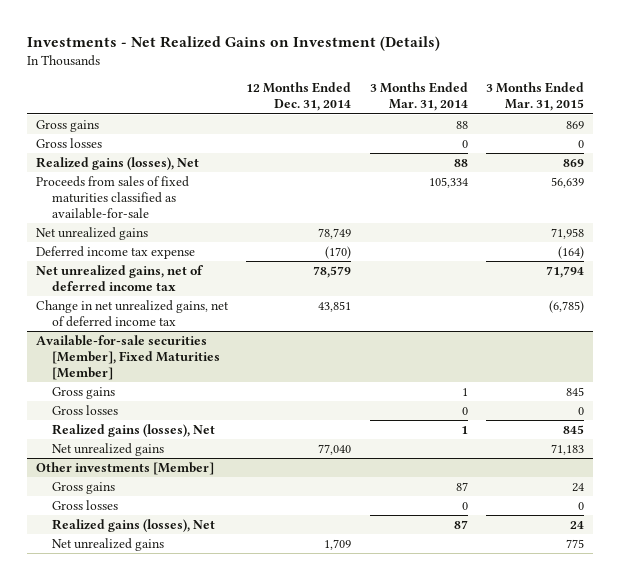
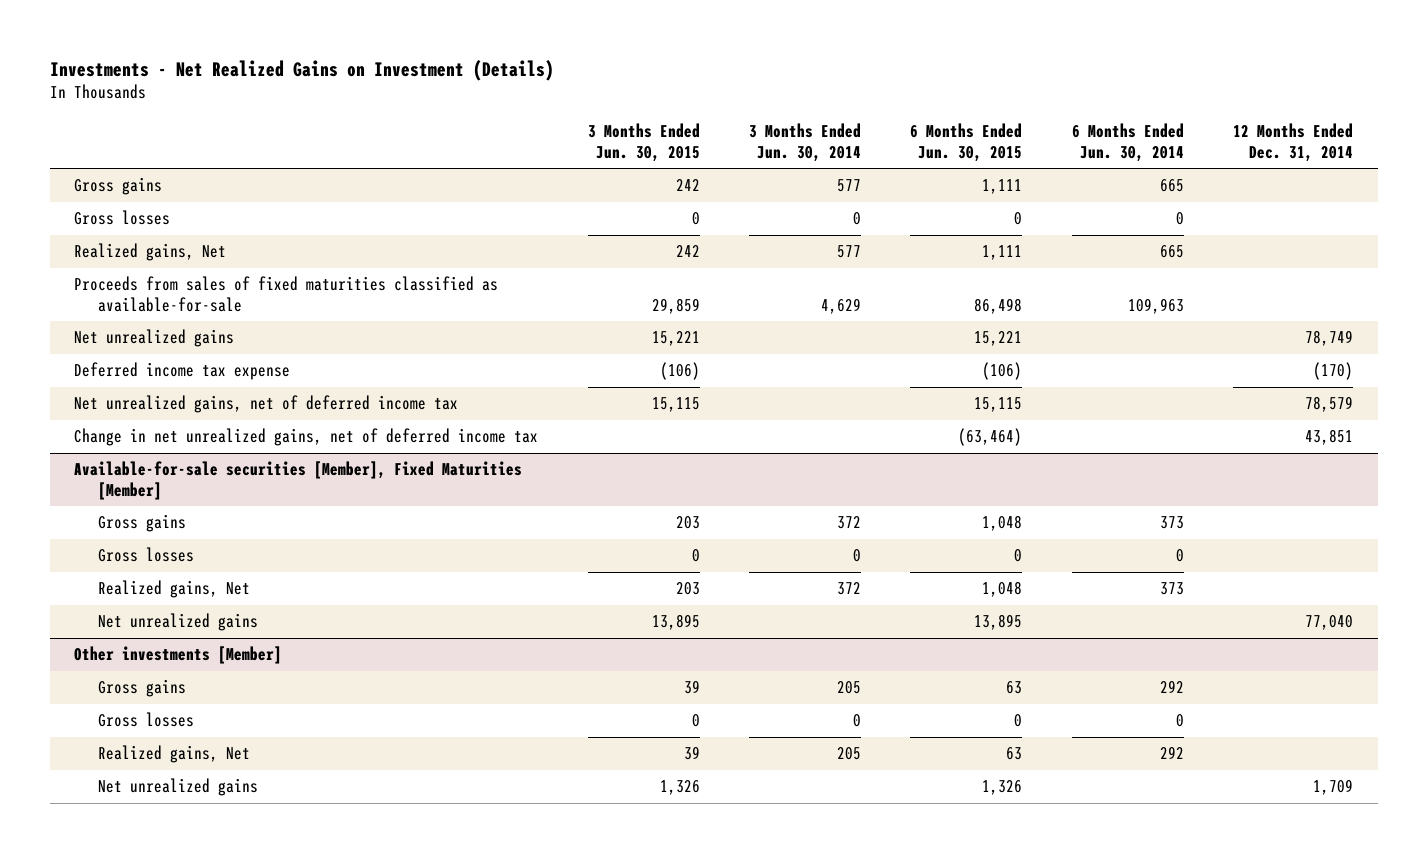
[369,82,468,112] 3 Months Ended Mar. 31, 2014 -> none
[486,82,585,112] 3 Months Ended Mar. 31, 2015 -> none
none -> [587,123,700,162] 3 Months Ended Jun. 30, 2015
none -> [748,123,861,162] 3 Months Ended Jun. 30, 2014
none -> [910,123,1023,162] 6 Months Ended Jun. 30, 2015
none -> [1071,123,1184,162] 6 Months Ended Jun. 30, 2014
[35,156,199,170] Realized gains (losses), Net -> [74,243,227,262] Realized gains, Net
[52,423,216,437] Realized gains (losses), Net -> [98,580,251,599] Realized gains, Net
[52,518,216,532] Realized gains (losses), Net -> [98,745,251,764] Realized gains, Net

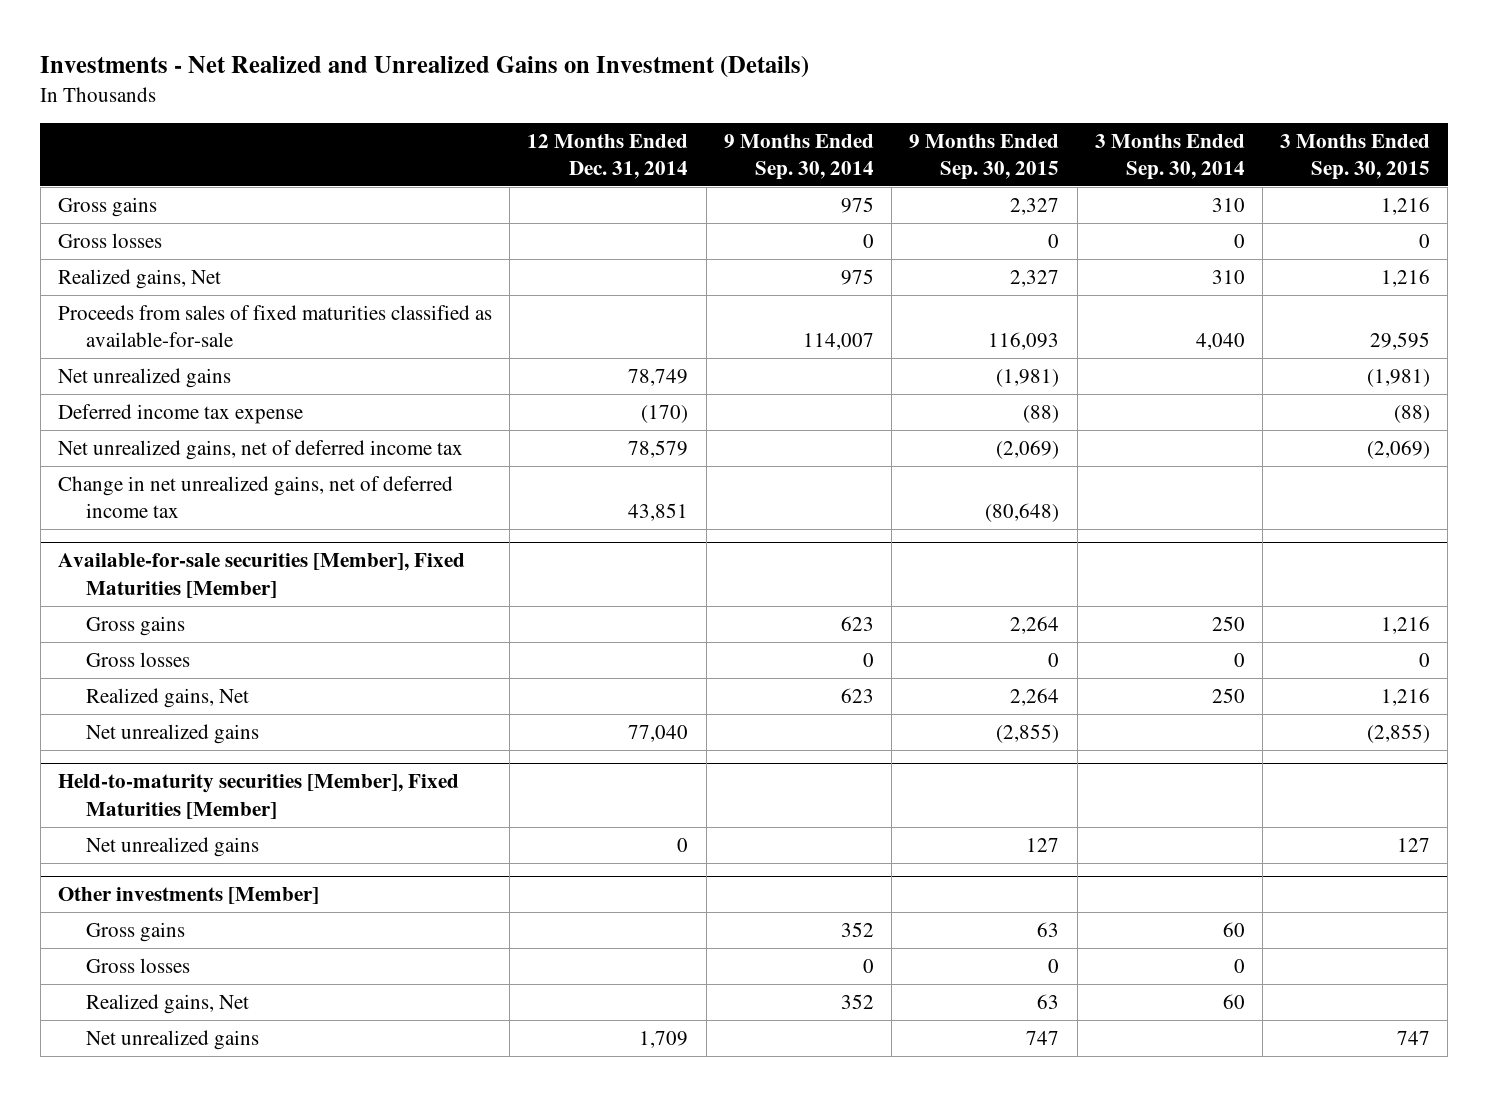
[49,59,554,81] Investments - Net Realized Gains on Investment (Details) -> [40,56,810,79] Investments - Net Realized and Unrealized Gains on Investment (Details)
[587,123,700,162] 3 Months Ended Jun. 30, 2015 -> none
[748,123,861,162] 3 Months Ended Jun. 30, 2014 -> none
[910,123,1023,162] 6 Months Ended Jun. 30, 2015 -> none
[1071,123,1184,162] 6 Months Ended Jun. 30, 2014 -> none
none -> [723,133,874,180] 9 Months Ended Sep. 30, 2014
none -> [909,133,1060,180] 9 Months Ended Sep. 30, 2015
none -> [1094,133,1245,180] 3 Months Ended Sep. 30, 2014
none -> [1280,133,1431,180] 3 Months Ended Sep. 30, 2015
none -> [58,774,460,819] Held-to-maturity securities [Member], Fixed Maturities [Member]
none -> [85,836,259,857] Net unrealized gains

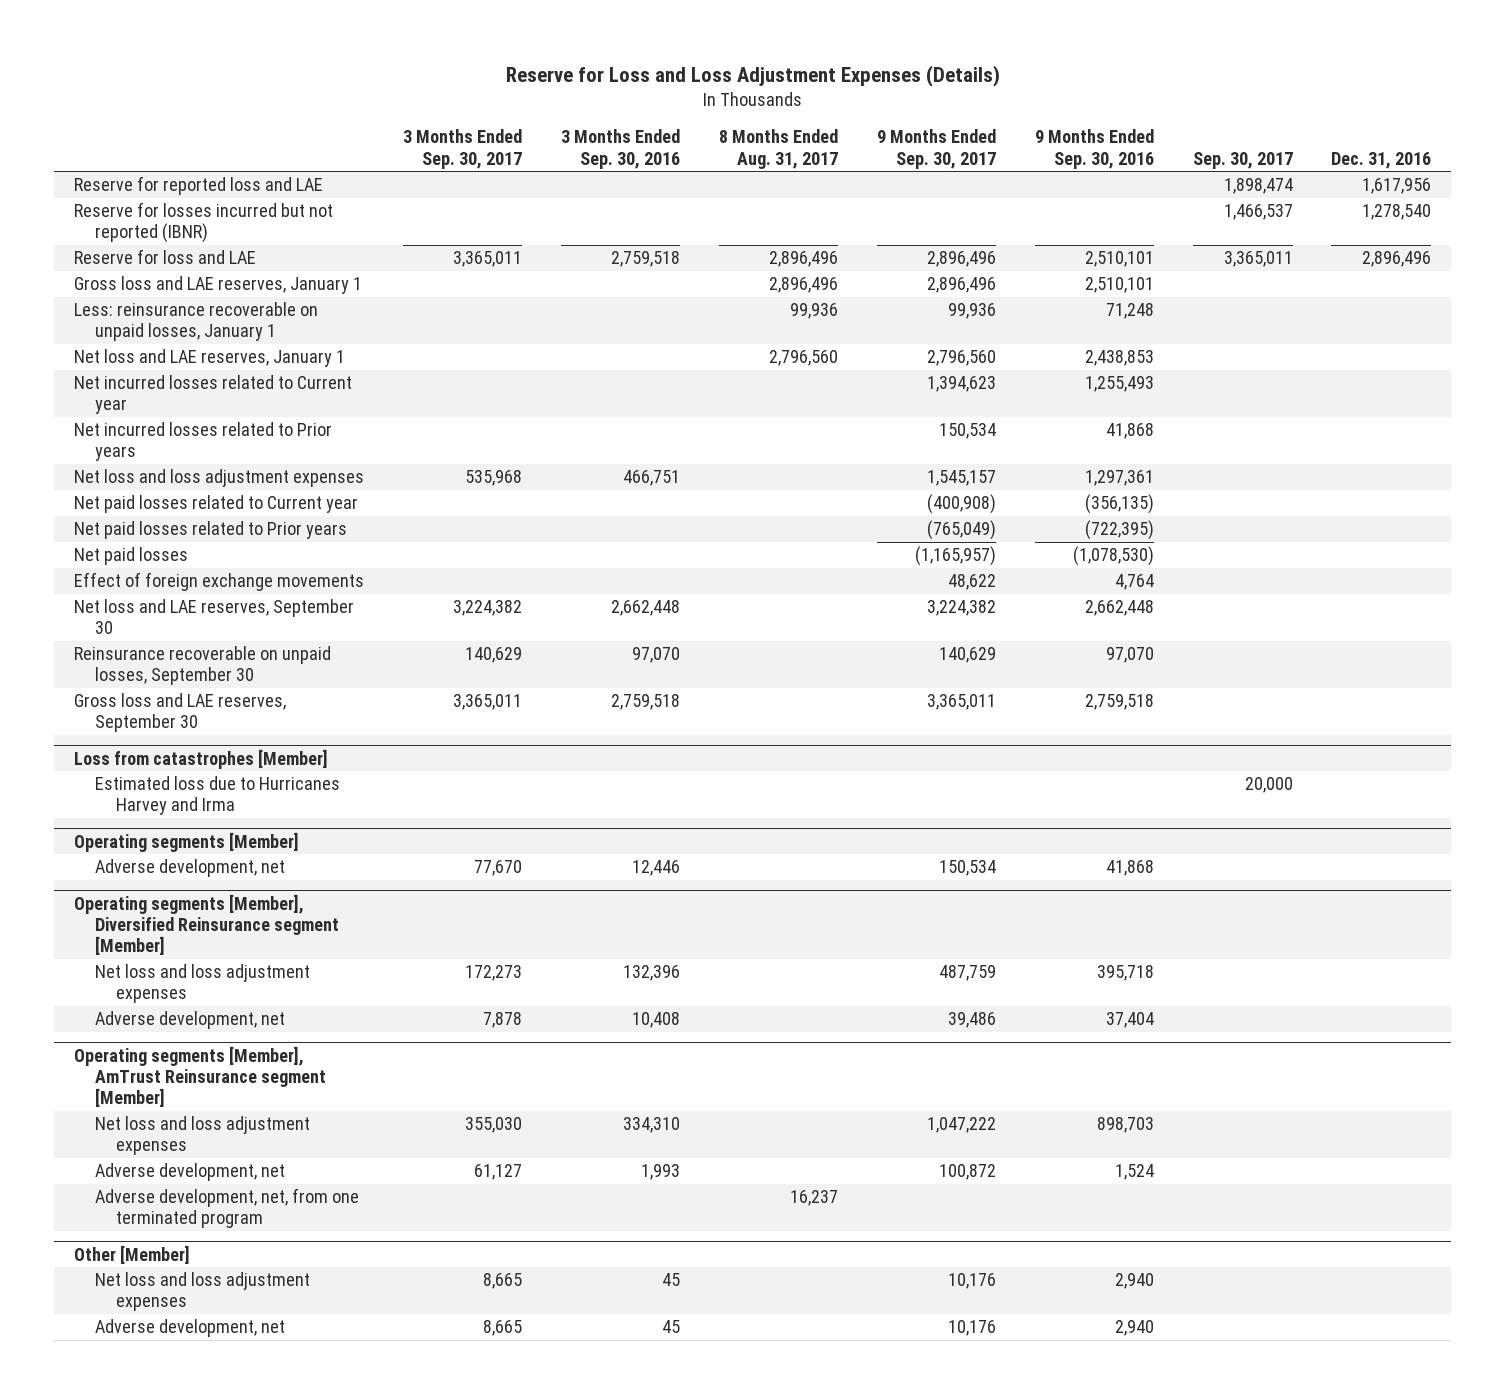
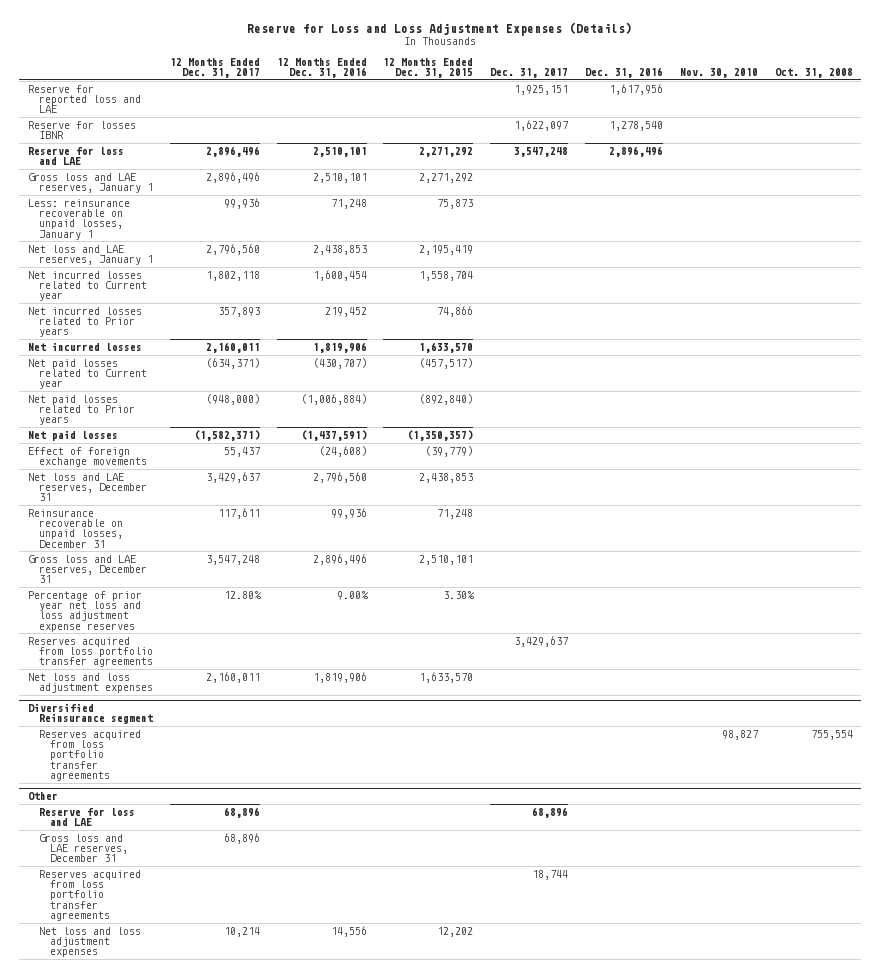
[402,129,522,169] 3 Months Ended Sep. 30, 2017 -> none
[560,129,680,169] 3 Months Ended Sep. 30, 2016 -> none
[718,129,838,169] 8 Months Ended Aug. 31, 2017 -> none
[876,129,996,169] 9 Months Ended Sep. 30, 2017 -> none
[1034,129,1154,169] 9 Months Ended Sep. 30, 2016 -> none
[1192,151,1293,169] Sep. 30, 2017 -> none
none -> [169,57,260,78] 12 Months Ended Dec. 31, 2017
none -> [276,57,367,78] 12 Months Ended Dec. 31, 2016
none -> [383,57,474,78] 12 Months Ended Dec. 31, 2015
none -> [490,67,569,78] Dec. 31, 2017
none -> [679,67,758,78] Nov. 30, 2010
none -> [774,67,853,78] Oct. 31, 2008
[73,202,333,244] Reserve for losses incurred but not reported (IBNR) -> [27,120,136,140] Reserve for losses IBNR
none -> [27,341,142,351] Net incurred losses
[73,748,328,769] Loss from catastrophes [Member] -> none
[95,776,341,816] Estimated loss due to Hurricanes Harvey and Irma -> none
[73,831,299,852] Operating segments [Member] -> none
[95,859,286,878] Adverse development, net -> none
[95,964,311,1004] Net loss and loss adjustment expenses -> none
[95,1011,286,1030] Adverse development, net -> none
[73,1045,327,1108] Operating segments [Member], AmTrust Reinsurance segment [Member] -> none
[95,1116,311,1156] Net loss and loss adjustment expenses -> none
[95,1163,286,1182] Adverse development, net -> none
[95,1188,360,1229] Adverse development, net, from one terminated program -> none
[73,599,354,635] Net loss and LAE reserves, September 30 -> [27,472,147,502] Net loss and LAE reserves, December 31
[73,646,331,686] Reinsurance recoverable on unpaid losses, September 30 -> [27,508,123,548] Reinsurance recoverable on unpaid losses, December 31
[73,693,286,733] Gross loss and LAE reserves, September 30 -> [27,554,147,584] Gross loss and LAE reserves, December 31
none -> [27,590,142,632] Percentage of prior year net loss and loss adjustment expense reserves
none -> [27,636,153,668] Reserves acquired from loss portfolio transfer agreements
[73,469,364,488] Net loss and loss adjustment expenses -> [27,672,153,694] Net loss and loss adjustment expenses
[73,893,340,956] Operating segments [Member], Diversified Reinsurance segment [Member] -> [27,703,153,725] Diversified Reinsurance segment
none -> [38,729,141,781] Reserves acquired from loss portfolio transfer agreements
[73,1244,190,1264] Other [Member] -> [27,792,58,801] Other
none -> [38,807,135,827] Reserve for loss and LAE
none -> [38,833,129,863] Gross loss and LAE reserves, December 31
none -> [38,869,141,921] Reserves acquired from loss portfolio transfer agreements
[95,1319,286,1338] Adverse development, net -> none

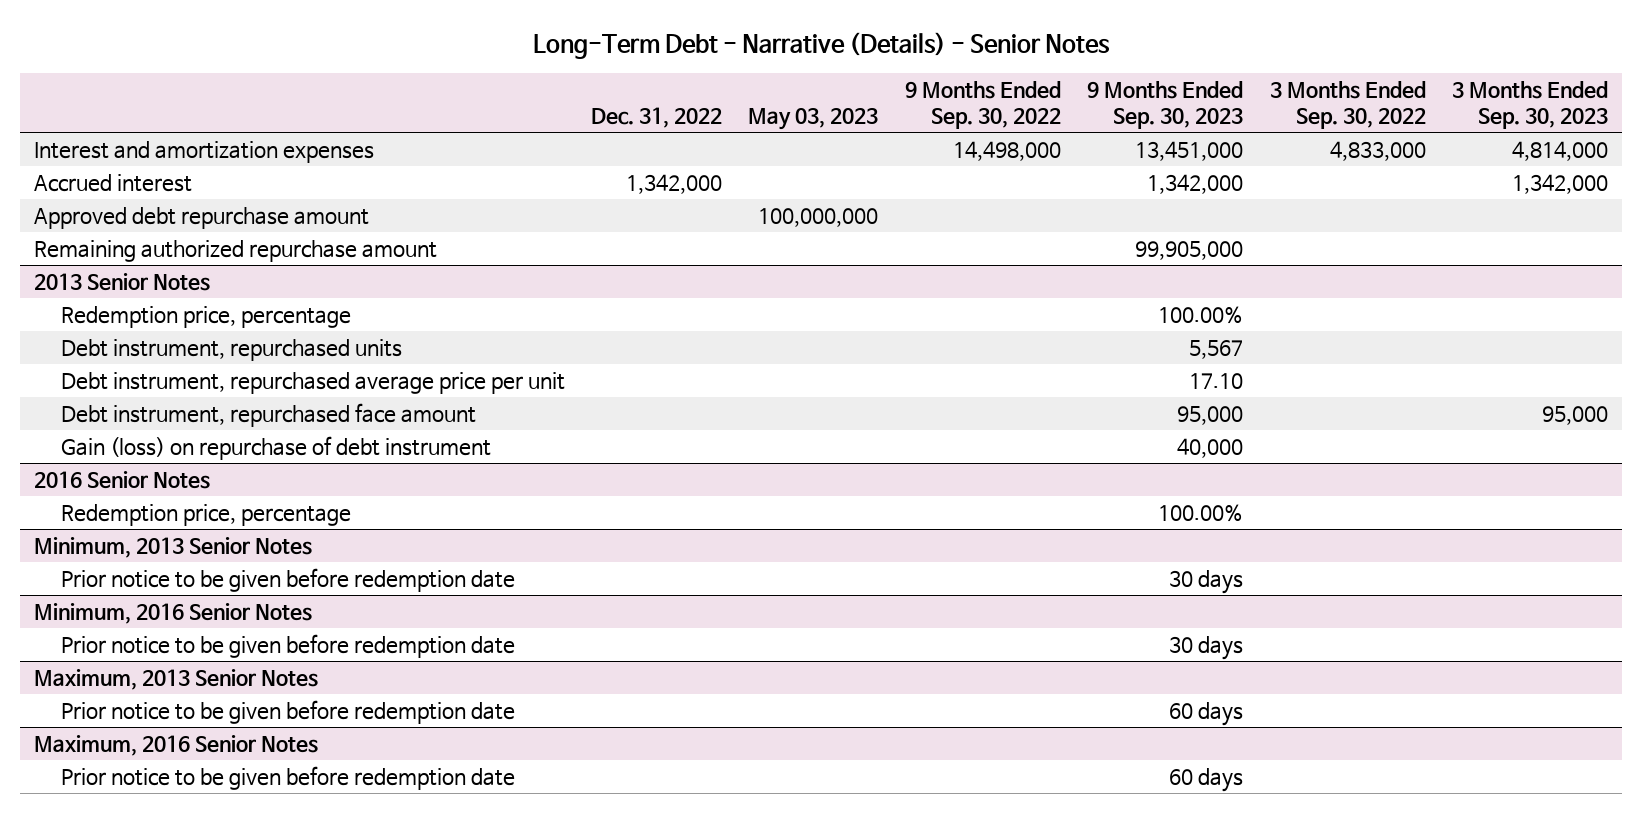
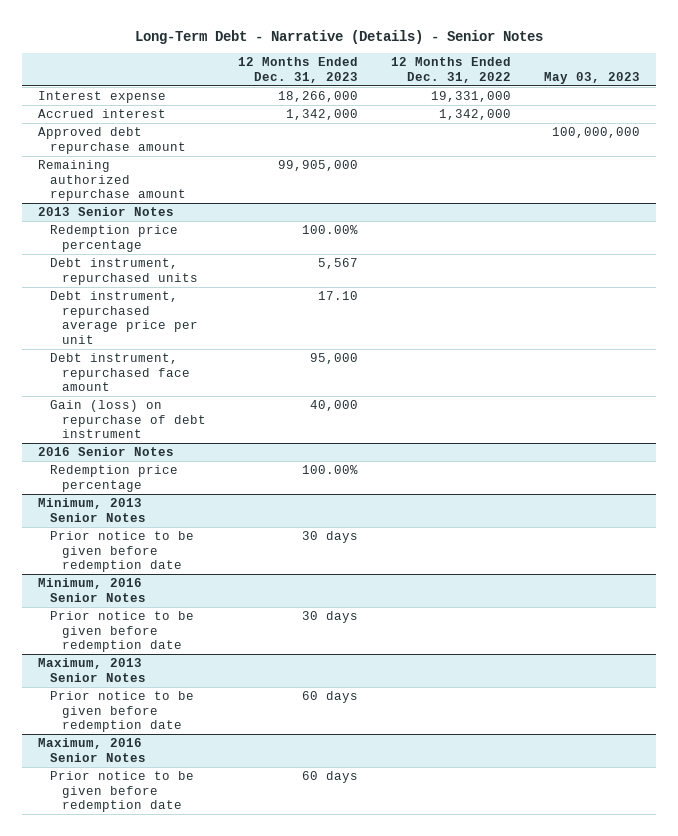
[590,107,722,129] Dec. 31, 2022 -> none
[904,81,1061,130] 9 Months Ended Sep. 30, 2022 -> none
[1087,81,1244,130] 9 Months Ended Sep. 30, 2023 -> none
[1269,81,1426,130] 3 Months Ended Sep. 30, 2022 -> none
[1452,81,1609,130] 3 Months Ended Sep. 30, 2023 -> none
none -> [238,57,359,83] 12 Months Ended Dec. 31, 2023
none -> [391,57,512,83] 12 Months Ended Dec. 31, 2022
[33,141,374,164] Interest and amortization expenses -> [37,91,166,104] Interest expense
[60,306,351,329] Redemption price, percentage -> [49,225,178,252] Redemption price percentage
[60,504,351,527] Redemption price, percentage -> [49,465,178,492] Redemption price percentage

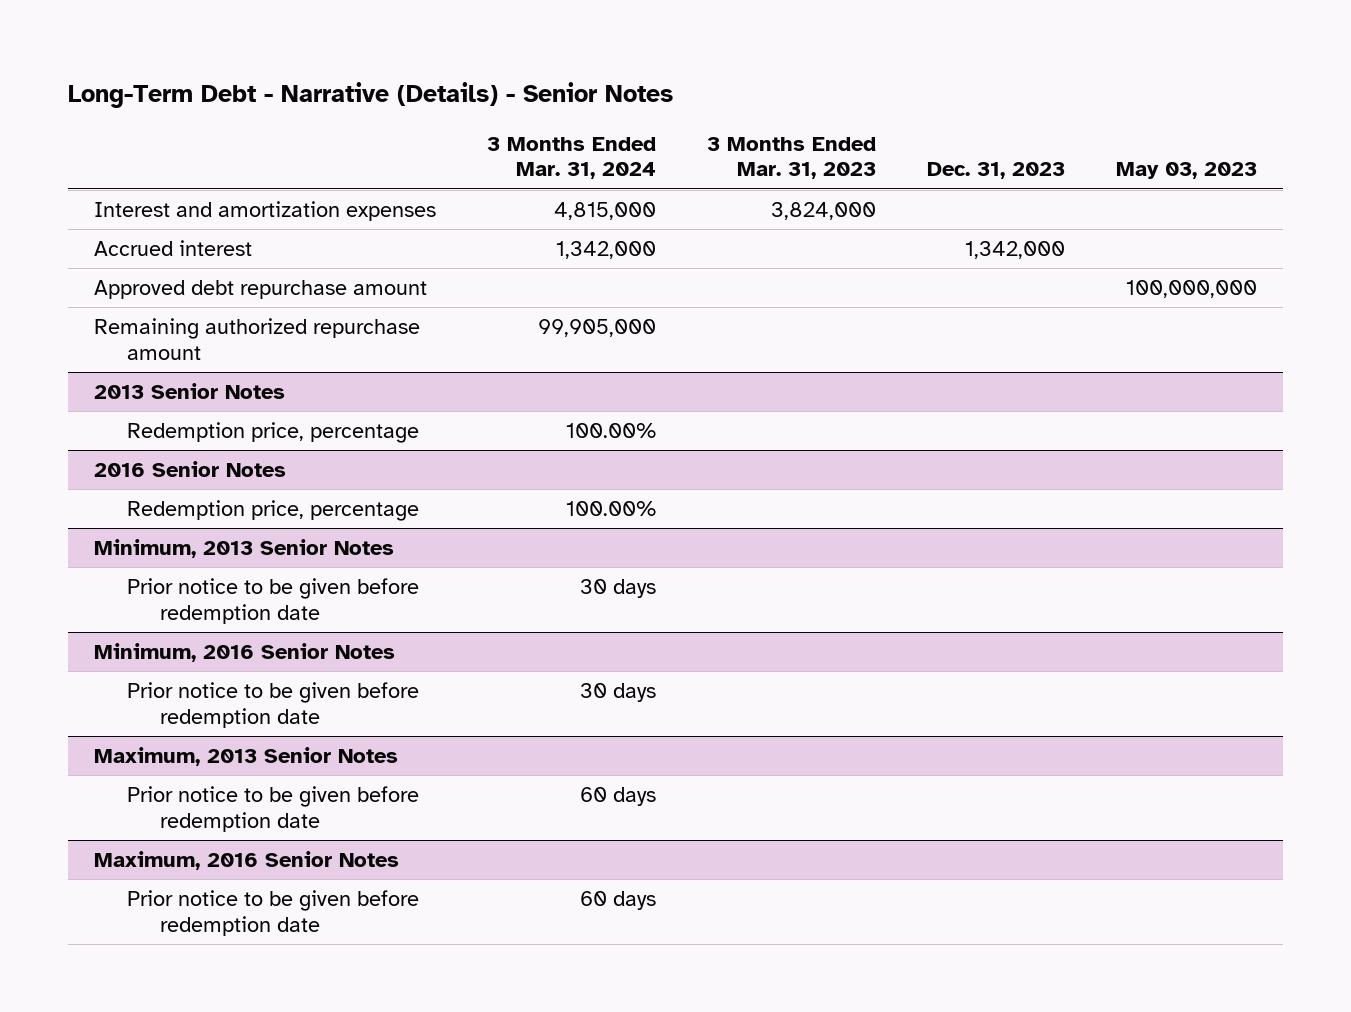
[238,57,359,83] 12 Months Ended Dec. 31, 2023 -> none
[391,57,512,83] 12 Months Ended Dec. 31, 2022 -> none
none -> [486,136,656,180] 3 Months Ended Mar. 31, 2024
none -> [706,136,876,180] 3 Months Ended Mar. 31, 2023
none -> [927,162,1066,180] Dec. 31, 2023
[37,91,166,104] Interest expense -> [93,201,436,222] Interest and amortization expenses
[49,258,198,285] Debt instrument, repurchased units -> none
[49,291,198,345] Debt instrument, repurchased average price per unit -> none
[49,353,190,392] Debt instrument, repurchased face amount -> none
[49,400,206,439] Gain (loss) on repurchase of debt instrument -> none
[49,225,178,252] Redemption price percentage -> [126,422,419,444] Redemption price, percentage
[49,465,178,492] Redemption price percentage -> [126,500,419,522] Redemption price, percentage

